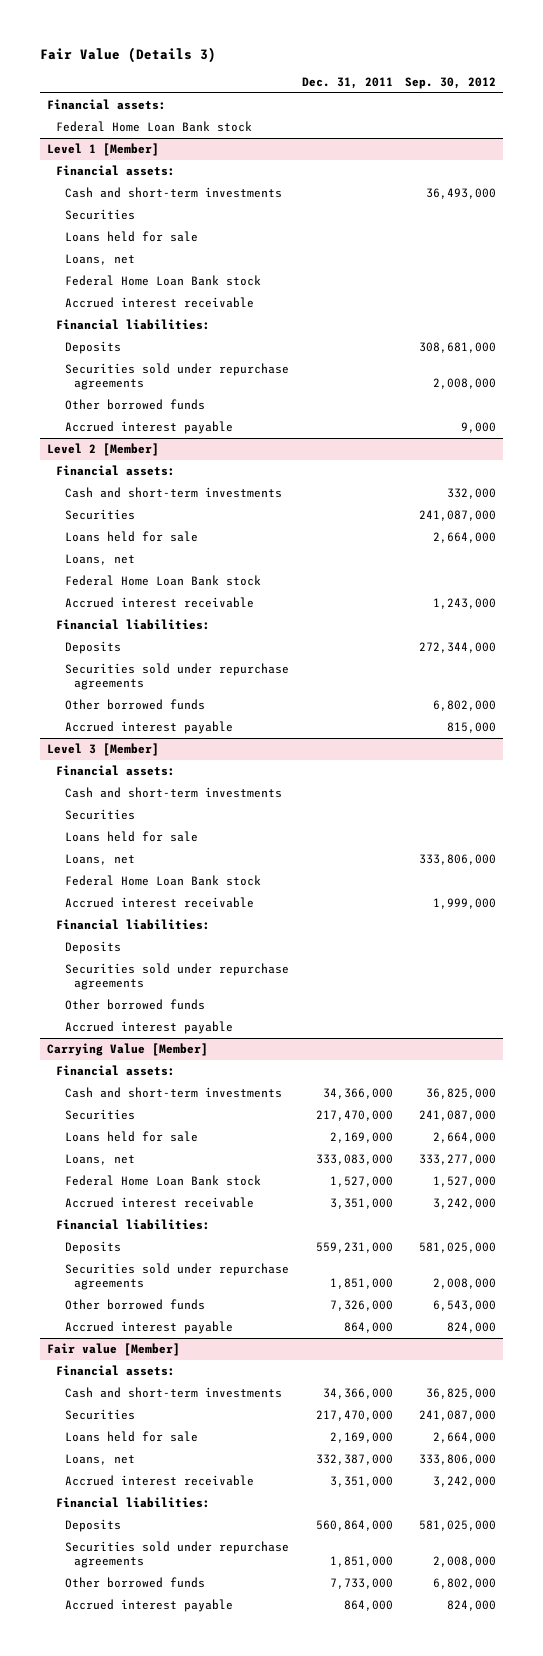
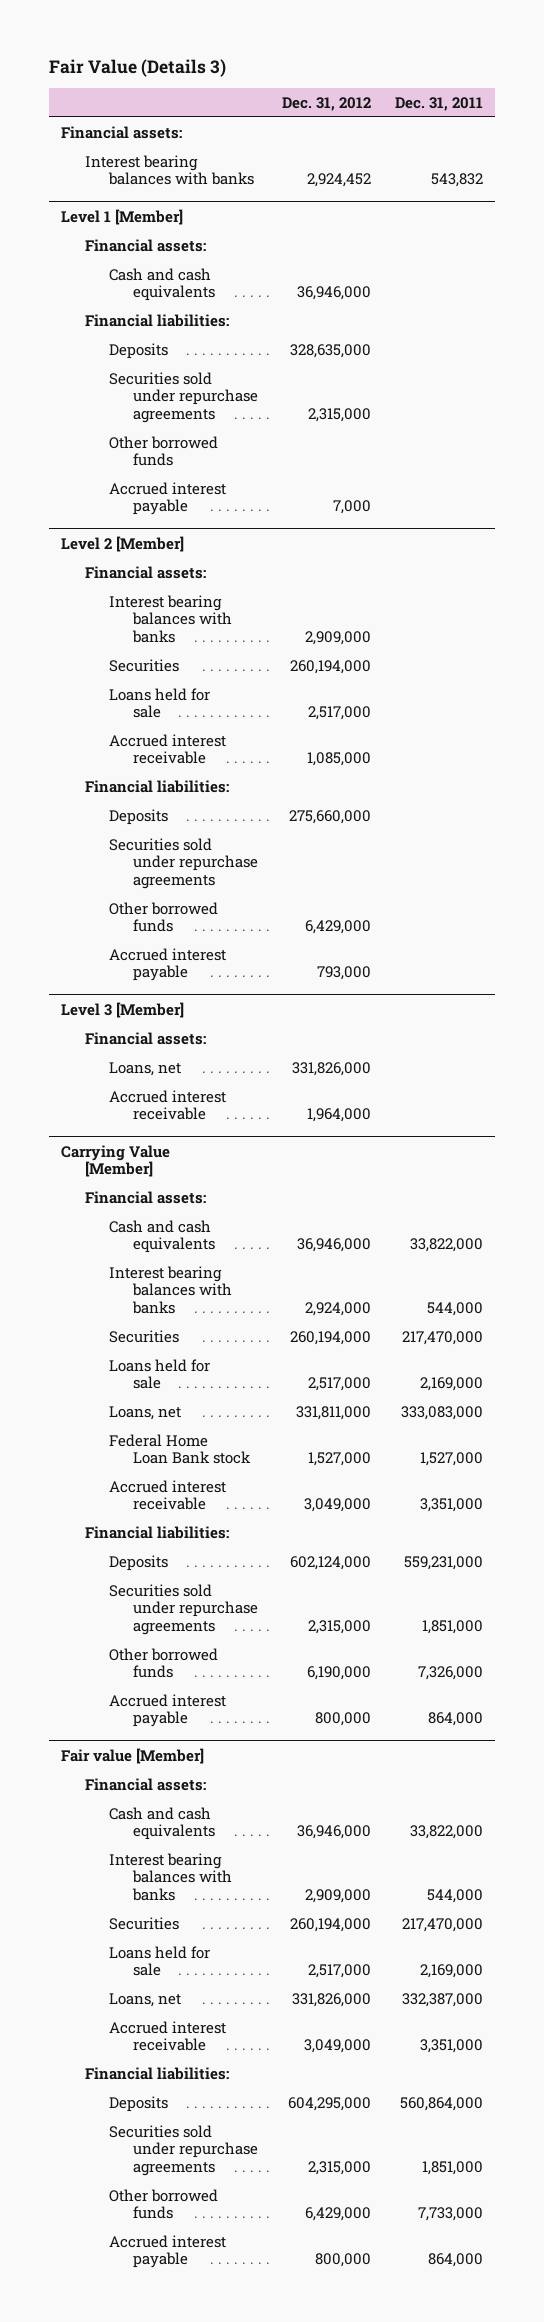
[405,76,497,89] Sep. 30, 2012 -> none
none -> [282,96,372,111] Dec. 31, 2012
[55,121,252,133] Federal Home Loan Bank stock -> none
none -> [85,154,255,186] Interest bearing balances with banks
[64,209,135,221] Securities -> none
[64,231,198,243] Loans held for sale -> none
[64,254,135,266] Loans, net -> none
[64,275,261,287] Federal Home Loan Bank stock -> none
[64,297,254,309] Accrued interest receivable -> none
[64,187,282,199] Cash and short-term investments -> [109,267,216,302] Cash and cash equivalents
[64,487,282,499] Cash and short-term investments -> none
none -> [109,594,233,643] Interest bearing balances with banks
[64,554,135,566] Loans, net -> none
[64,575,261,587] Federal Home Loan Bank stock -> none
[64,787,282,799] Cash and short-term investments -> none
[64,809,135,821] Securities -> none
[64,831,198,843] Loans held for sale -> none
[64,875,261,887] Federal Home Loan Bank stock -> none
[55,919,210,931] Financial liabilities: -> none
[64,941,121,955] Deposits -> none
[64,963,289,991] Securities sold under repurchase agreements -> none
[64,999,205,1011] Other borrowed funds -> none
[64,1021,233,1035] Accrued interest payable -> none
[64,1087,282,1099] Cash and short-term investments -> [109,1219,216,1254] Cash and cash equivalents
[322,1088,393,1100] 34,366,000 -> [409,1238,483,1253] 33,822,000
none -> [109,1265,233,1314] Interest bearing balances with banks
[64,1387,282,1399] Cash and short-term investments -> [109,1806,216,1841] Cash and cash equivalents
[322,1388,393,1400] 34,366,000 -> [409,1825,483,1840] 33,822,000
none -> [109,1852,233,1901] Interest bearing balances with banks

